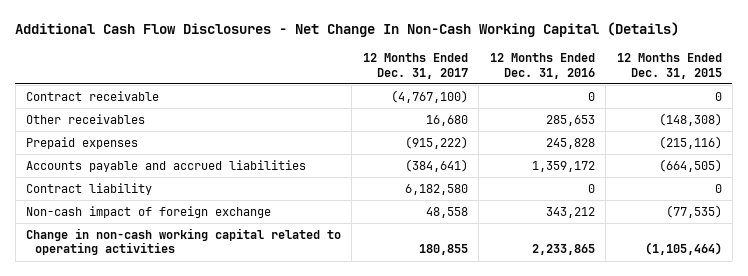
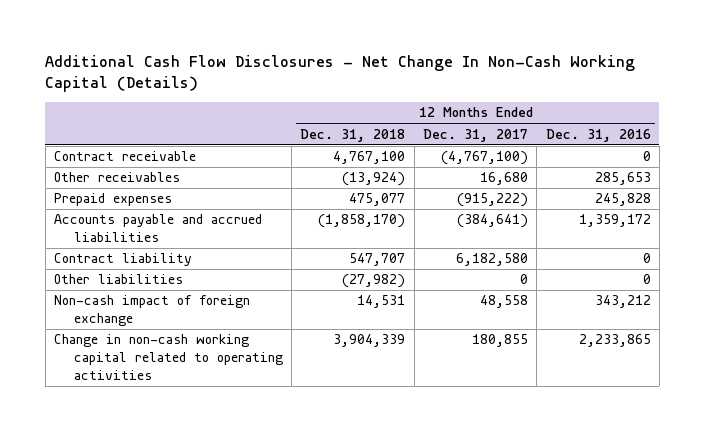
[616,53,722,79] 12 Months Ended Dec. 31, 2015 -> none
none -> [300,128,406,142] Dec. 31, 2018
none -> [54,274,184,285] Other liabilities

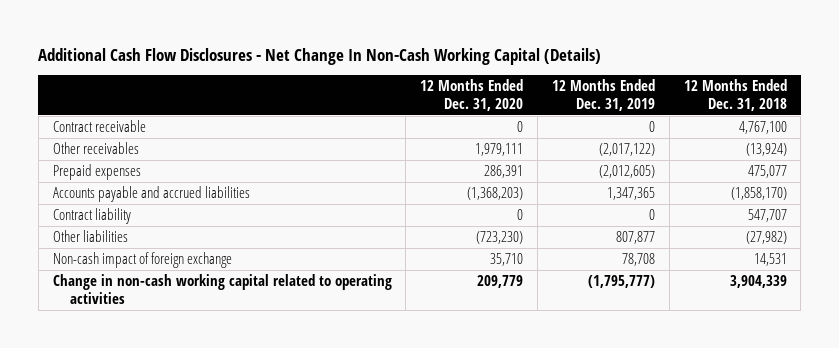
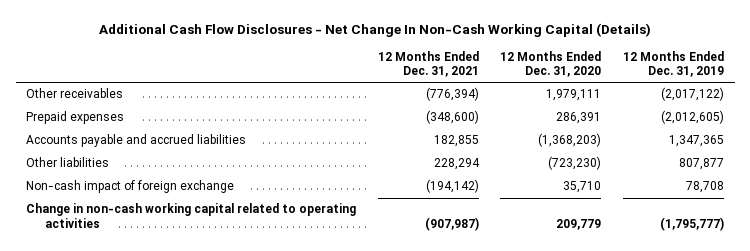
[683,79,787,111] 12 Months Ended Dec. 31, 2018 -> none
none -> [377,51,479,78] 12 Months Ended Dec. 31, 2021
[52,120,146,133] Contract receivable -> none
[52,208,131,225] Contract liability -> none

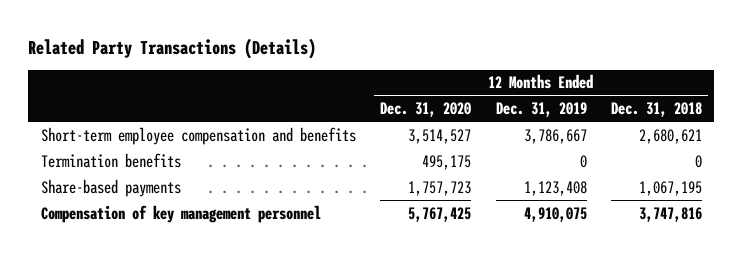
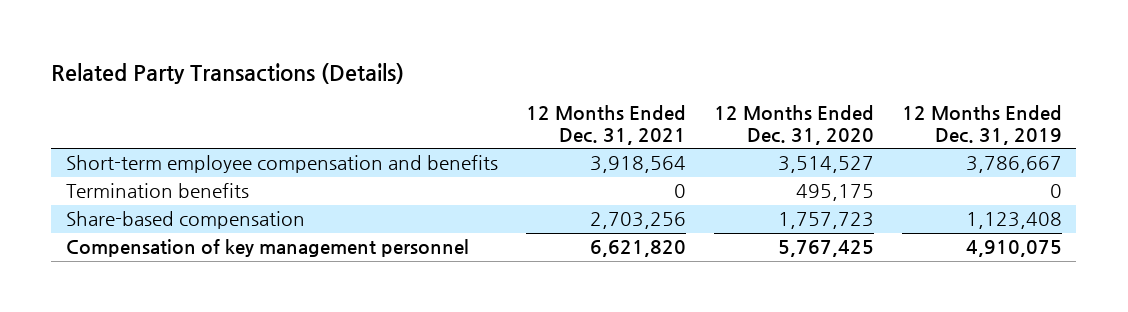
[611,102,703,118] Dec. 31, 2018 -> none
none -> [525,105,686,145] 12 Months Ended Dec. 31, 2021
[40,178,181,197] Share-based payments -> [65,211,305,230] Share-based compensation

